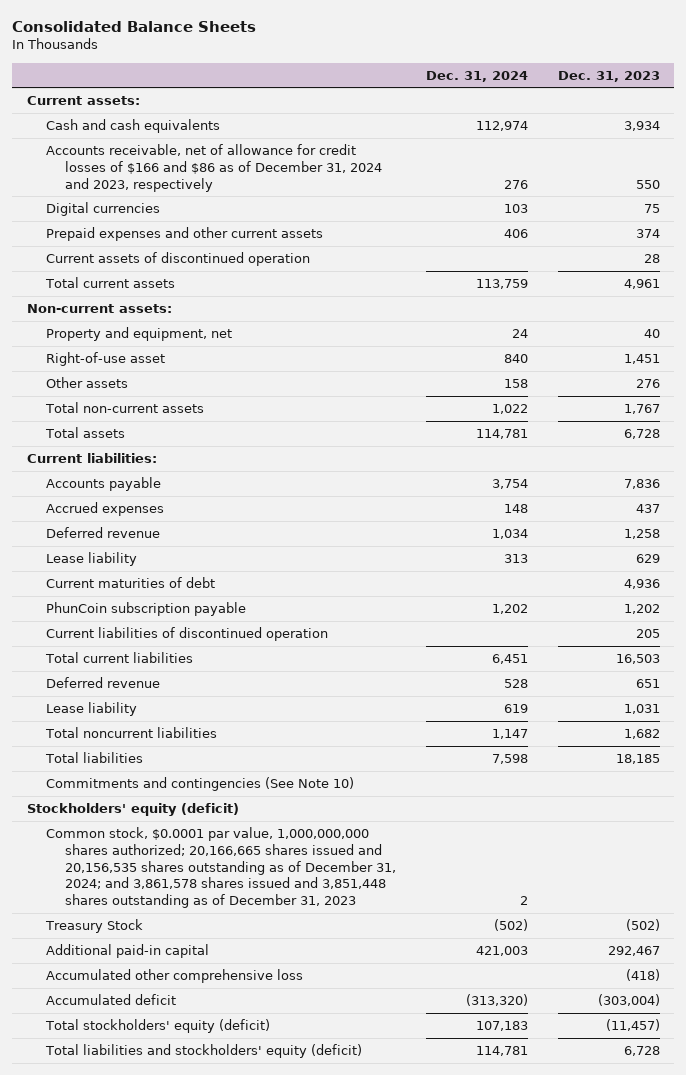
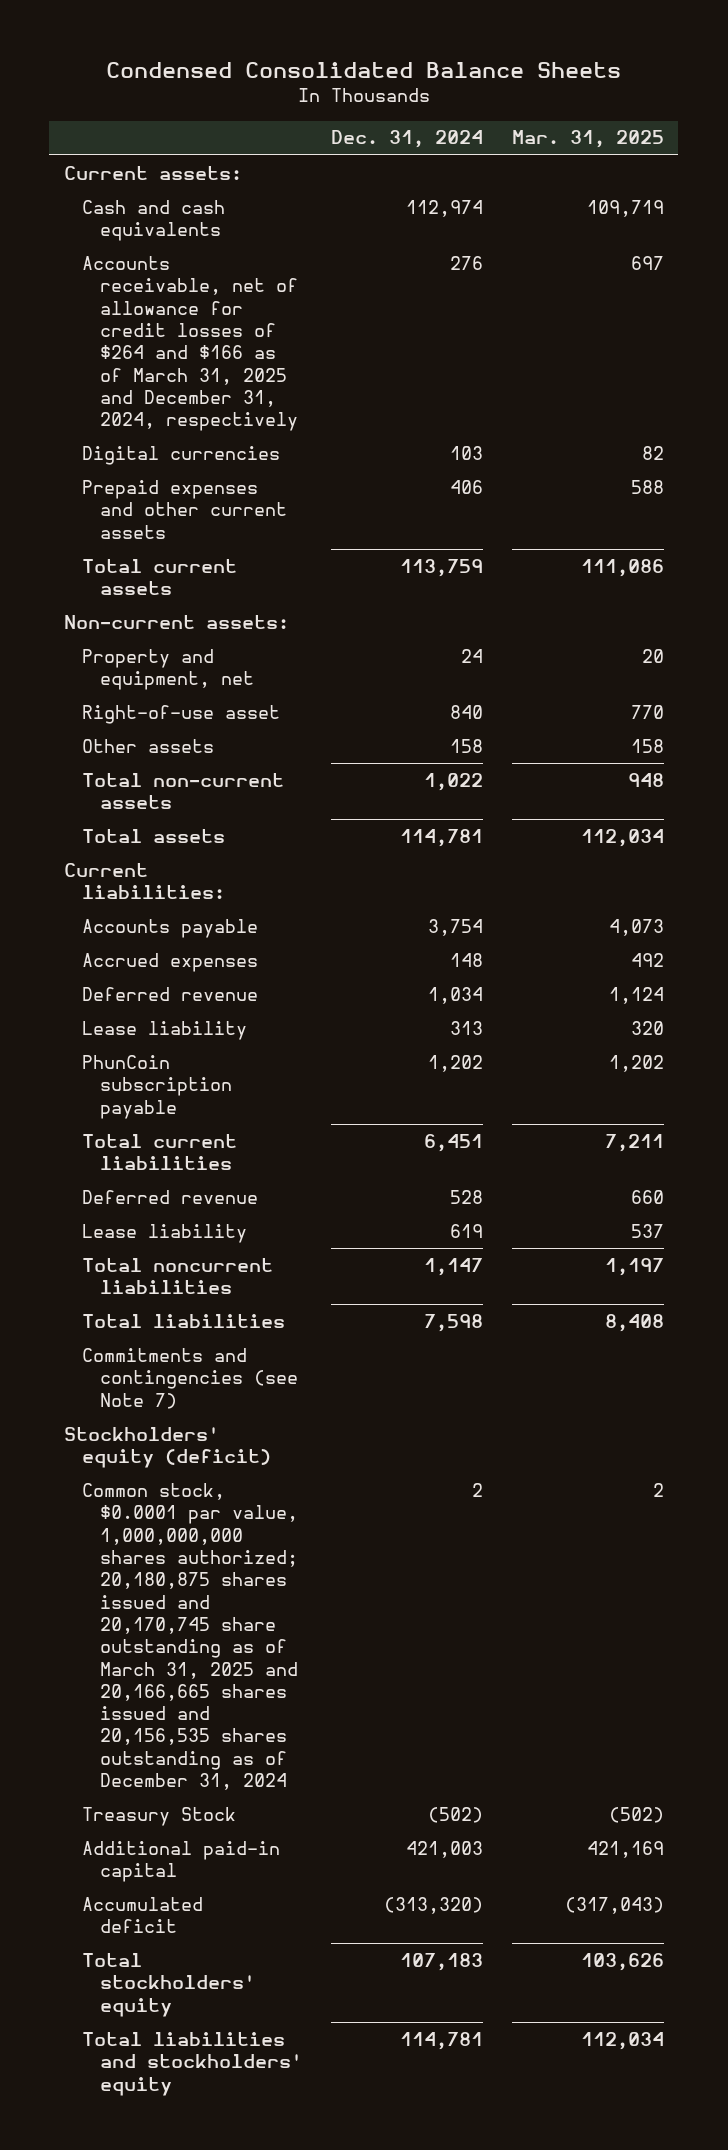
[11,20,256,32] Consolidated Balance Sheets -> [105,61,621,78] Condensed Consolidated Balance Sheets
[557,70,660,82] Dec. 31, 2023 -> none
none -> [511,130,664,149] Mar. 31, 2025
[45,144,383,192] Accounts receivable, net of allowance for credit losses of $166 and $86 as of December 31, 2024 and 2023, respectively -> [81,255,298,432] Accounts receivable, net of allowance for credit losses of $264 and $166 as of March 31, 2025 and December 31, 2024, respectively
[45,252,310,267] Current assets of discontinued operation -> none
[45,577,215,589] Current maturities of debt -> none
[45,627,328,642] Current liabilities of discontinued operation -> none
[45,777,354,792] Commitments and contingencies (See Note 10) -> [81,1347,298,1409] Commitments and contingencies (see Note 7)
[45,827,397,909] Common stock, $0.0001 par value, 1,000,000,000 shares authorized; 20,166,665 shares issued and 20,156,535 shares outstanding as of December 31, 2024; and 3,861,578 shares issued and 3,851,448 shares outstanding as of December 31, 2023 -> [81,1482,298,1791] Common stock, $0.0001 par value, 1,000,000,000 shares authorized; 20,180,875 shares issued and 20,170,745 share outstanding as of March 31, 2025 and 20,166,665 shares issued and 20,156,535 shares outstanding as of December 31, 2024
[45,969,303,984] Accumulated other comprehensive loss -> none
[44,1019,270,1034] Total stockholders' equity (deficit) -> [81,1952,255,2017] Total stockholders' equity
[44,1044,362,1059] Total liabilities and stockholders' equity (deficit) -> [81,2031,302,2096] Total liabilities and stockholders' equity

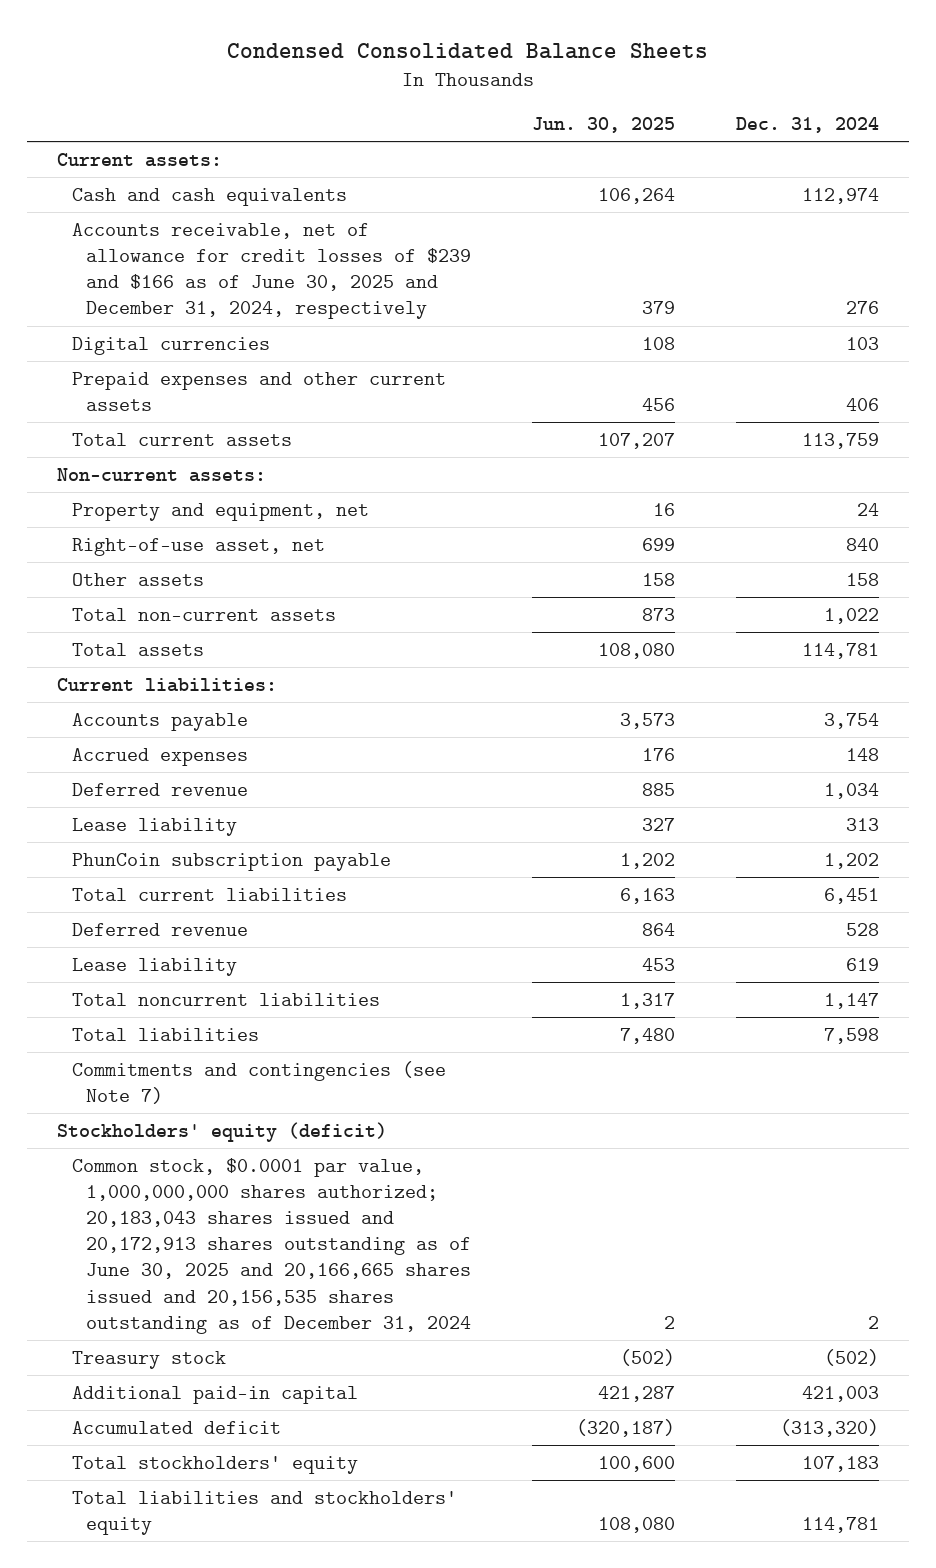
[511,130,664,149] Mar. 31, 2025 -> none
none -> [532,116,676,133] Jun. 30, 2025
[81,255,298,432] Accounts receivable, net of allowance for credit losses of $264 and $166 as of March 31, 2025 and December 31, 2024, respectively -> [71,222,472,320] Accounts receivable, net of allowance for credit losses of $239 and $166 as of June 30, 2025 and December 31, 2024, respectively
[81,704,280,724] Right-of-use asset -> [71,537,325,556] Right-of-use asset, net
[81,1482,298,1791] Common stock, $0.0001 par value, 1,000,000,000 shares authorized; 20,180,875 shares issued and 20,170,745 share outstanding as of March 31, 2025 and 20,166,665 shares issued and 20,156,535 shares outstanding as of December 31, 2024 -> [71,1157,472,1334] Common stock, $0.0001 par value, 1,000,000,000 shares authorized; 20,183,043 shares issued and 20,172,913 shares outstanding as of June 30, 2025 and 20,166,665 shares issued and 20,156,535 shares outstanding as of December 31, 2024
[81,1806,236,1826] Treasury Stock -> [71,1350,226,1369] Treasury stock

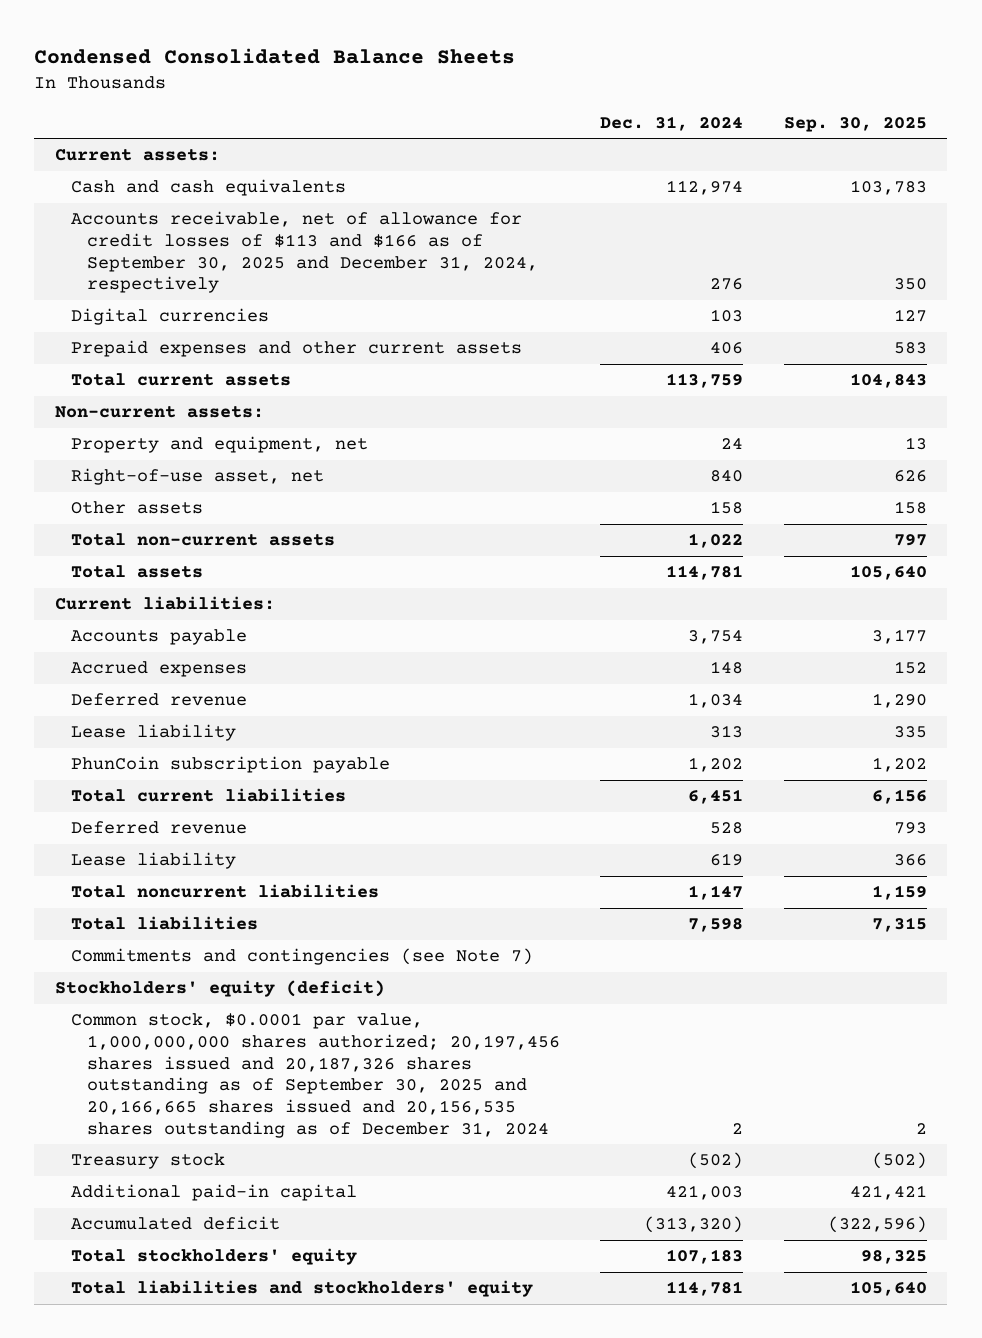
[532,116,676,133] Jun. 30, 2025 -> none
none -> [783,116,927,132] Sep. 30, 2025
[71,222,472,320] Accounts receivable, net of allowance for credit losses of $239 and $166 as of June 30, 2025 and December 31, 2024, respectively -> [70,211,538,294] Accounts receivable, net of allowance for credit losses of $113 and $166 as of September 30, 2025 and December 31, 2024, respectively
[71,1157,472,1334] Common stock, $0.0001 par value, 1,000,000,000 shares authorized; 20,183,043 shares issued and 20,172,913 shares outstanding as of June 30, 2025 and 20,166,665 shares issued and 20,156,535 shares outstanding as of December 31, 2024 -> [70,1013,560,1138] Common stock, $0.0001 par value, 1,000,000,000 shares authorized; 20,197,456 shares issued and 20,187,326 shares outstanding as of September 30, 2025 and 20,166,665 shares issued and 20,156,535 shares outstanding as of December 31, 2024

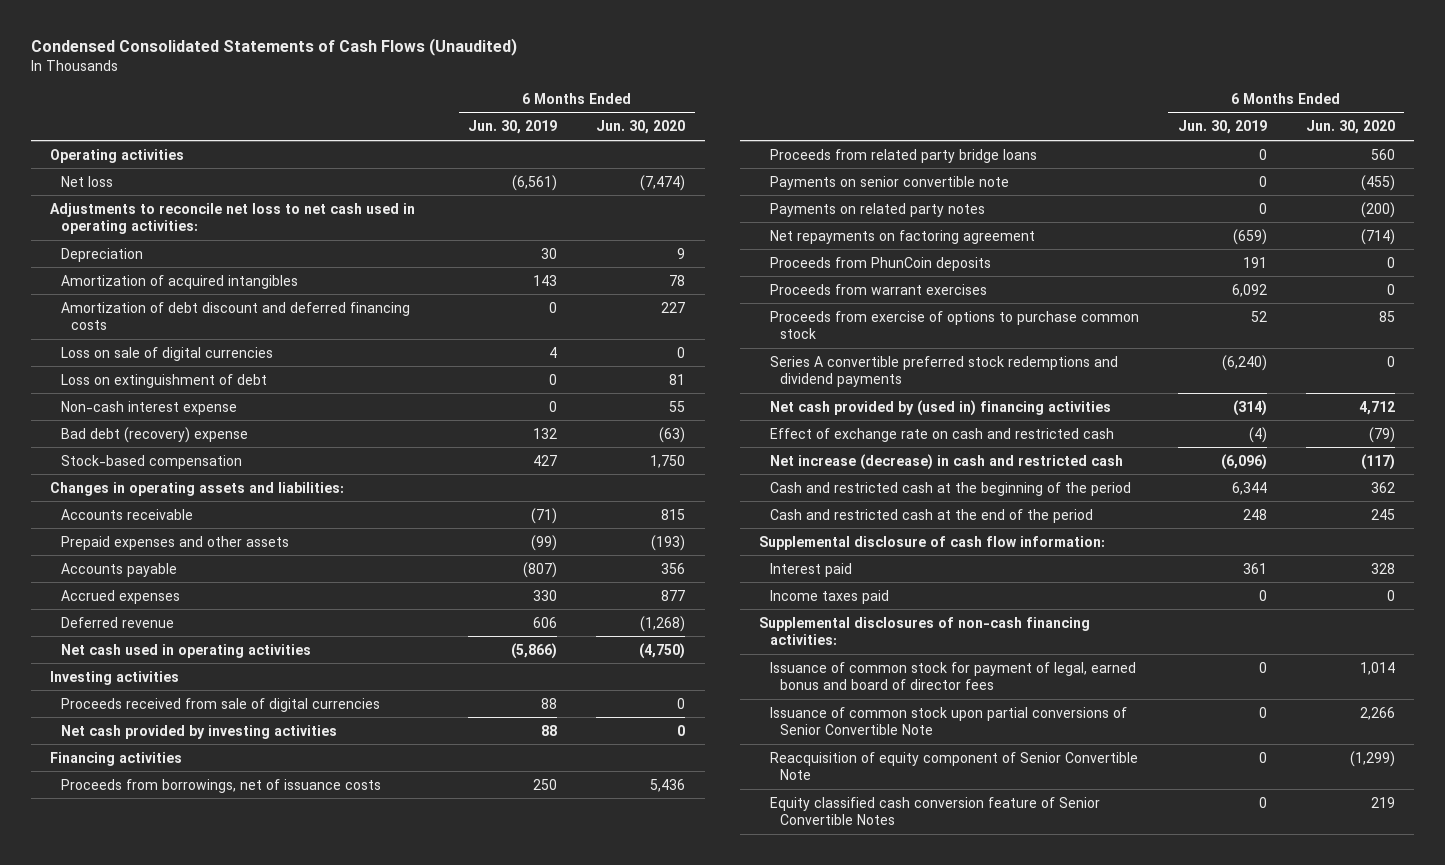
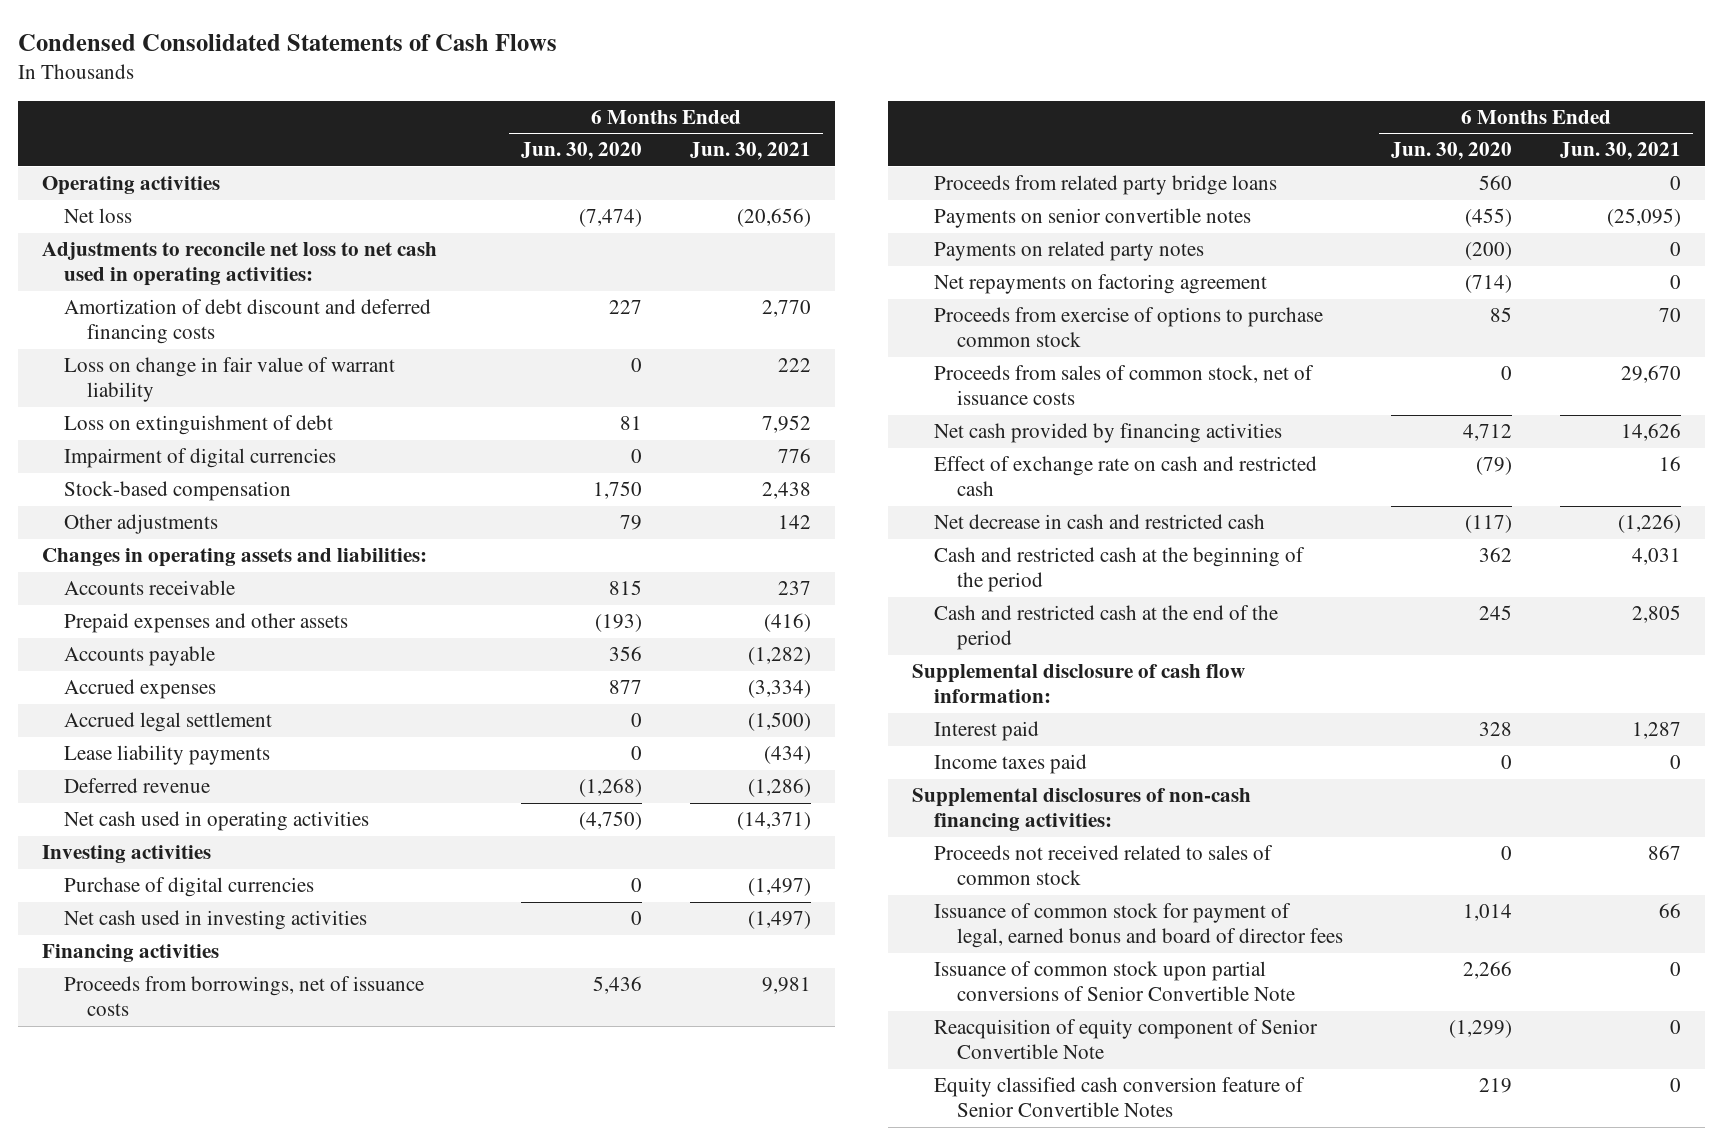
[30,38,517,57] Condensed Consolidated Statements of Cash Flows (Unaudited) -> [17,33,557,51] Condensed Consolidated Statements of Cash Flows
[468,120,558,135] Jun. 30, 2019 -> none
none -> [689,142,811,161] Jun. 30, 2021
[60,247,143,262] Depreciation -> none
[60,274,298,289] Amortization of acquired intangibles -> none
[60,346,273,361] Loss on sale of digital currencies -> none
none -> [64,357,396,403] Loss on change in fair value of warrant liability
[60,400,237,415] Non-cash interest expense -> none
[60,426,248,443] Bad debt (recovery) expense -> none
none -> [64,448,337,469] Impairment of digital currencies
none -> [64,514,219,535] Other adjustments
none -> [64,712,273,733] Accrued legal settlement
none -> [64,745,271,766] Lease liability payments
[60,697,380,712] Proceeds received from sale of digital currencies -> none
none -> [64,877,315,898] Purchase of digital currencies
[60,724,337,739] Net cash provided by investing activities -> [64,910,368,931] Net cash used in investing activities
[769,175,1009,190] Payments on senior convertible note -> [934,208,1252,229] Payments on senior convertible notes
[769,256,991,271] Proceeds from PhunCoin deposits -> none
[769,283,987,295] Proceeds from warrant exercises -> none
[769,355,1118,388] Series A convertible preferred stock redemptions and dividend payments -> none
none -> [934,365,1315,406] Proceeds from sales of common stock, net of issuance costs
[769,399,1111,416] Net cash provided by (used in) financing activities -> [934,423,1283,444] Net cash provided by financing activities
[769,453,1123,470] Net increase (decrease) in cash and restricted cash -> [934,514,1266,530] Net decrease in cash and restricted cash
none -> [934,845,1274,886] Proceeds not received related to sales of common stock

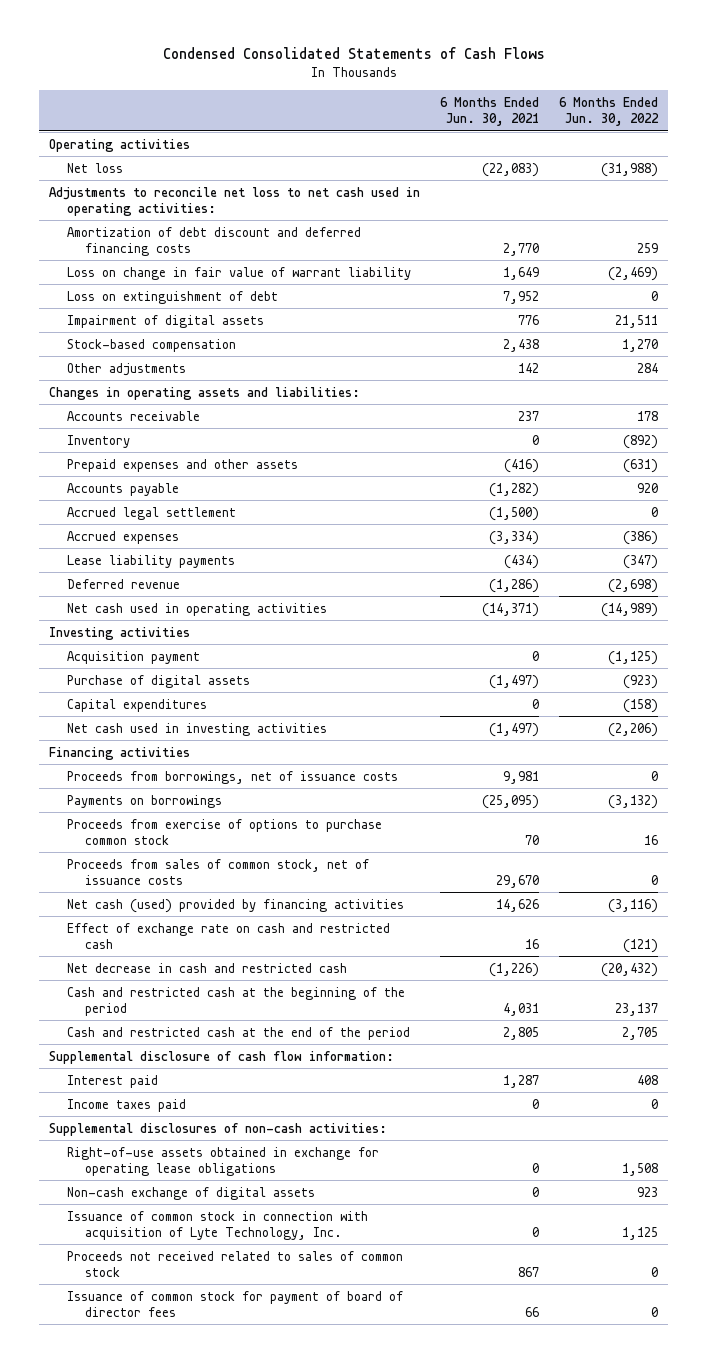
[520,142,642,161] Jun. 30, 2020 -> none
none -> [559,96,660,127] 6 Months Ended Jun. 30, 2022
[736,208,811,228] (20,656) -> [482,162,540,177] (22,083)
[777,358,811,373] 222 -> [503,266,540,280] 1,649
[64,448,337,469] Impairment of digital currencies -> [66,314,264,328] Impairment of digital assets
none -> [66,434,130,448] Inventory
[64,679,217,700] Accrued expenses -> [66,530,179,544] Accrued expenses
none -> [66,650,200,664] Acquisition payment
[64,877,315,898] Purchase of digital currencies -> [66,674,250,688] Purchase of digital assets
none -> [66,698,207,712] Capital expenditures
[934,175,1278,196] Proceeds from related party bridge loans -> none
[934,241,1205,262] Payments on related party notes -> none
[934,274,1268,295] Net repayments on factoring agreement -> none
[934,208,1252,229] Payments on senior convertible notes -> [66,794,222,808] Payments on borrowings
[934,423,1283,444] Net cash provided by financing activities -> [66,898,404,913] Net cash (used) provided by financing activities
[911,788,1251,832] Supplemental disclosures of non-cash financing activities: -> [49,1122,388,1136] Supplemental disclosures of non-cash activities:
none -> [66,1146,379,1176] Right-of-use assets obtained in exchange for operating lease obligations
none -> [66,1186,315,1200] Non-cash exchange of digital assets
none -> [66,1210,368,1240] Issuance of common stock in connection with acquisition of Lyte Technology, Inc.
[934,961,1295,1002] Issuance of common stock upon partial conversions of Senior Convertible Note -> none
[934,1019,1319,1060] Reacquisition of equity component of Senior Convertible Note -> none
[934,1077,1306,1118] Equity classified cash conversion feature of Senior Convertible Notes -> none
[934,903,1343,949] Issuance of common stock for payment of legal, earned bonus and board of director fees -> [66,1290,403,1317] Issuance of common stock for payment of board of director fees

